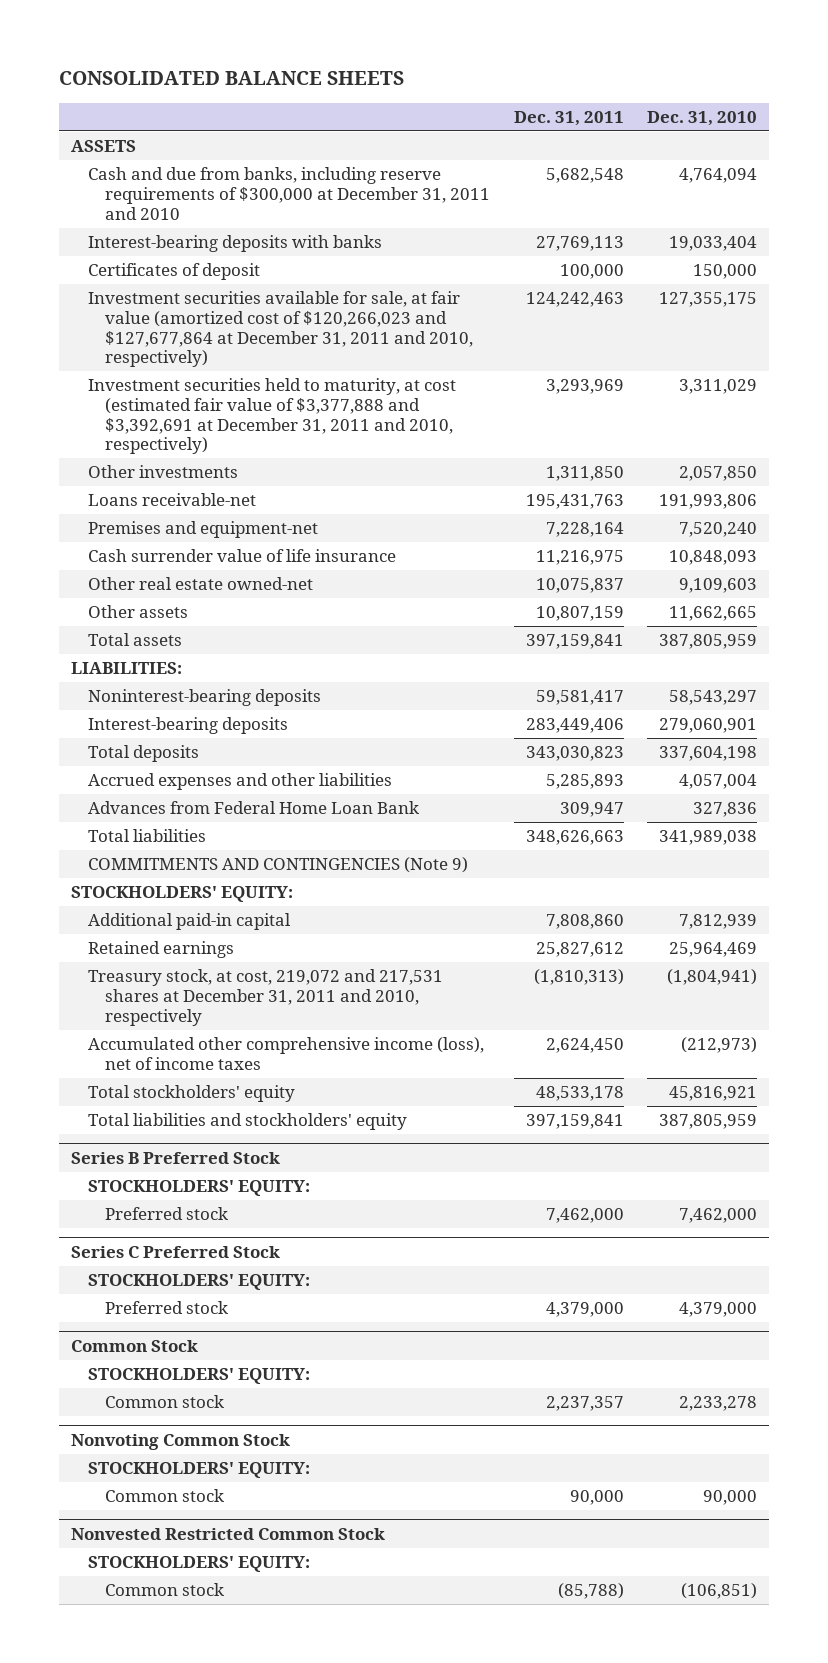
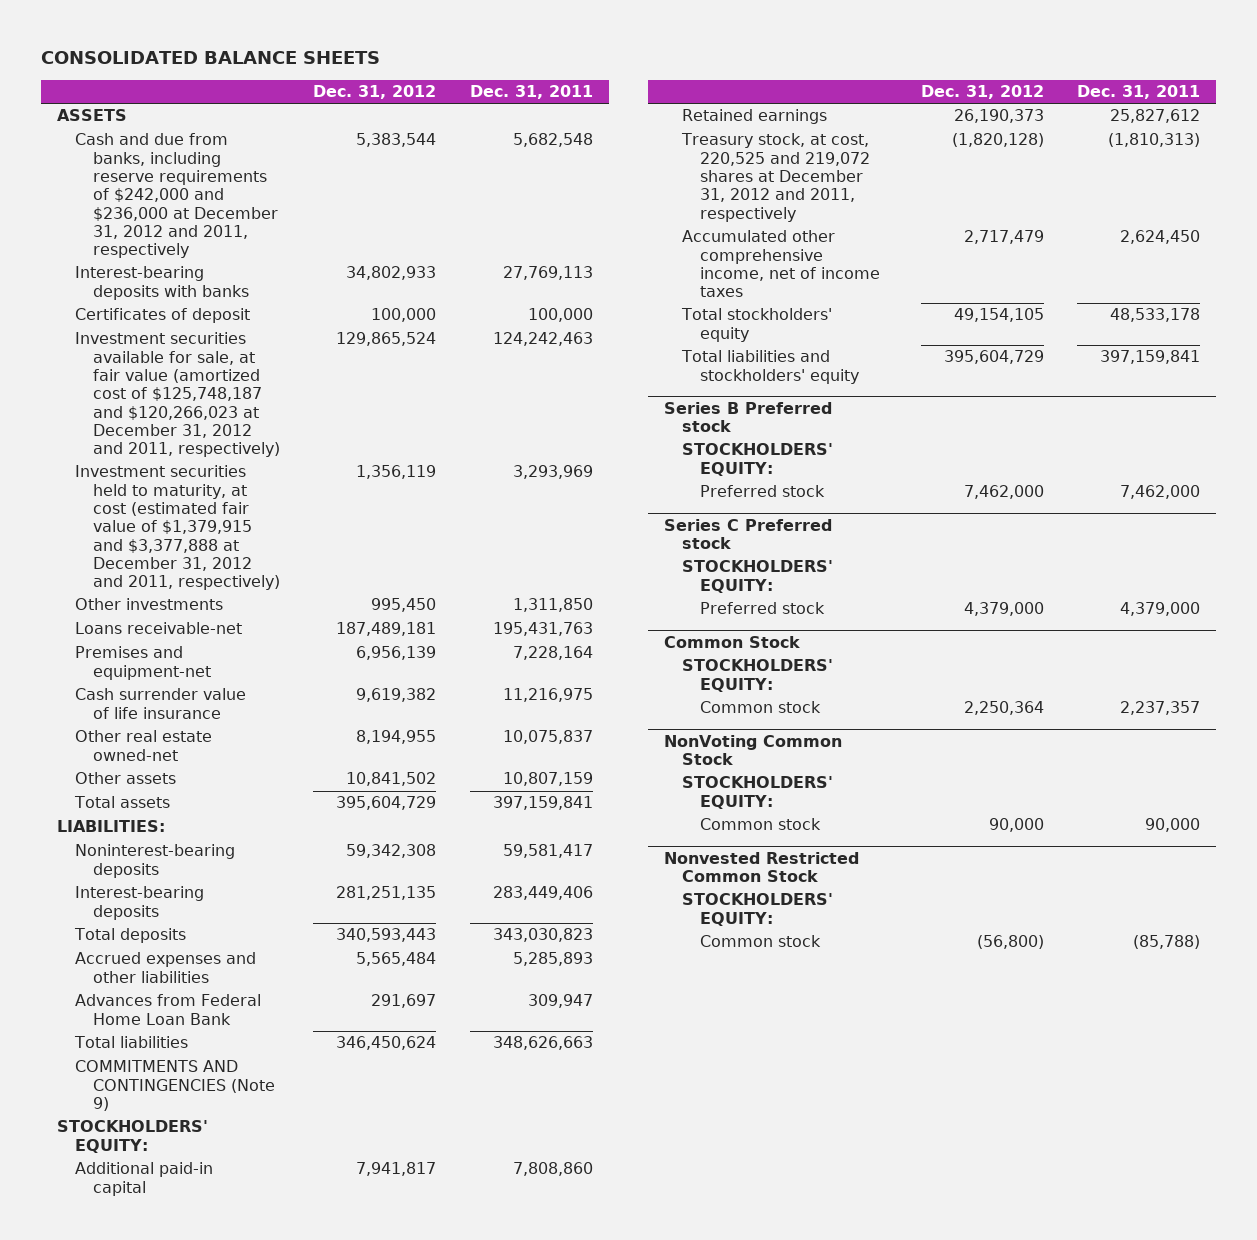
[646,110,757,126] Dec. 31, 2010 -> none
none -> [313,85,437,100] Dec. 31, 2012
[87,167,491,220] Cash and due from banks, including reserve requirements of $300,000 at December 31, 2011 and 2010 -> [75,133,279,259] Cash and due from banks, including reserve requirements of $242,000 and $236,000 at December 31, 2012 and 2011, respectively
[87,291,474,368] Investment securities available for sale, at fair value (amortized cost of $120,266,023 and $127,677,864 at December 31, 2011 and 2010, respectively) -> [75,332,281,458] Investment securities available for sale, at fair value (amortized cost of $125,748,187 and $120,266,023 at December 31, 2012 and 2011, respectively)
[87,378,456,455] Investment securities held to maturity, at cost (estimated fair value of $3,377,888 and $3,392,691 at December 31, 2011 and 2010, respectively) -> [75,465,281,591] Investment securities held to maturity, at cost (estimated fair value of $1,379,915 and $3,377,888 at December 31, 2012 and 2011, respectively)
[87,969,443,1026] Treasury stock, at cost, 219,072 and 217,531 shares at December 31, 2011 and 2010, respectively -> [681,133,871,222] Treasury stock, at cost, 220,525 and 219,072 shares at December 31, 2012 and 2011, respectively
[87,1037,484,1070] Accumulated other comprehensive income (loss), net of income taxes -> [682,230,881,298] Accumulated other comprehensive income, net of income taxes
[70,1152,280,1165] Series B Preferred Stock -> [664,401,833,432] Series B Preferred stock
[70,1246,280,1259] Series C Preferred Stock -> [664,518,833,549] Series C Preferred stock
[70,1434,290,1451] Nonvoting Common Stock -> [664,734,843,765] NonVoting Common Stock

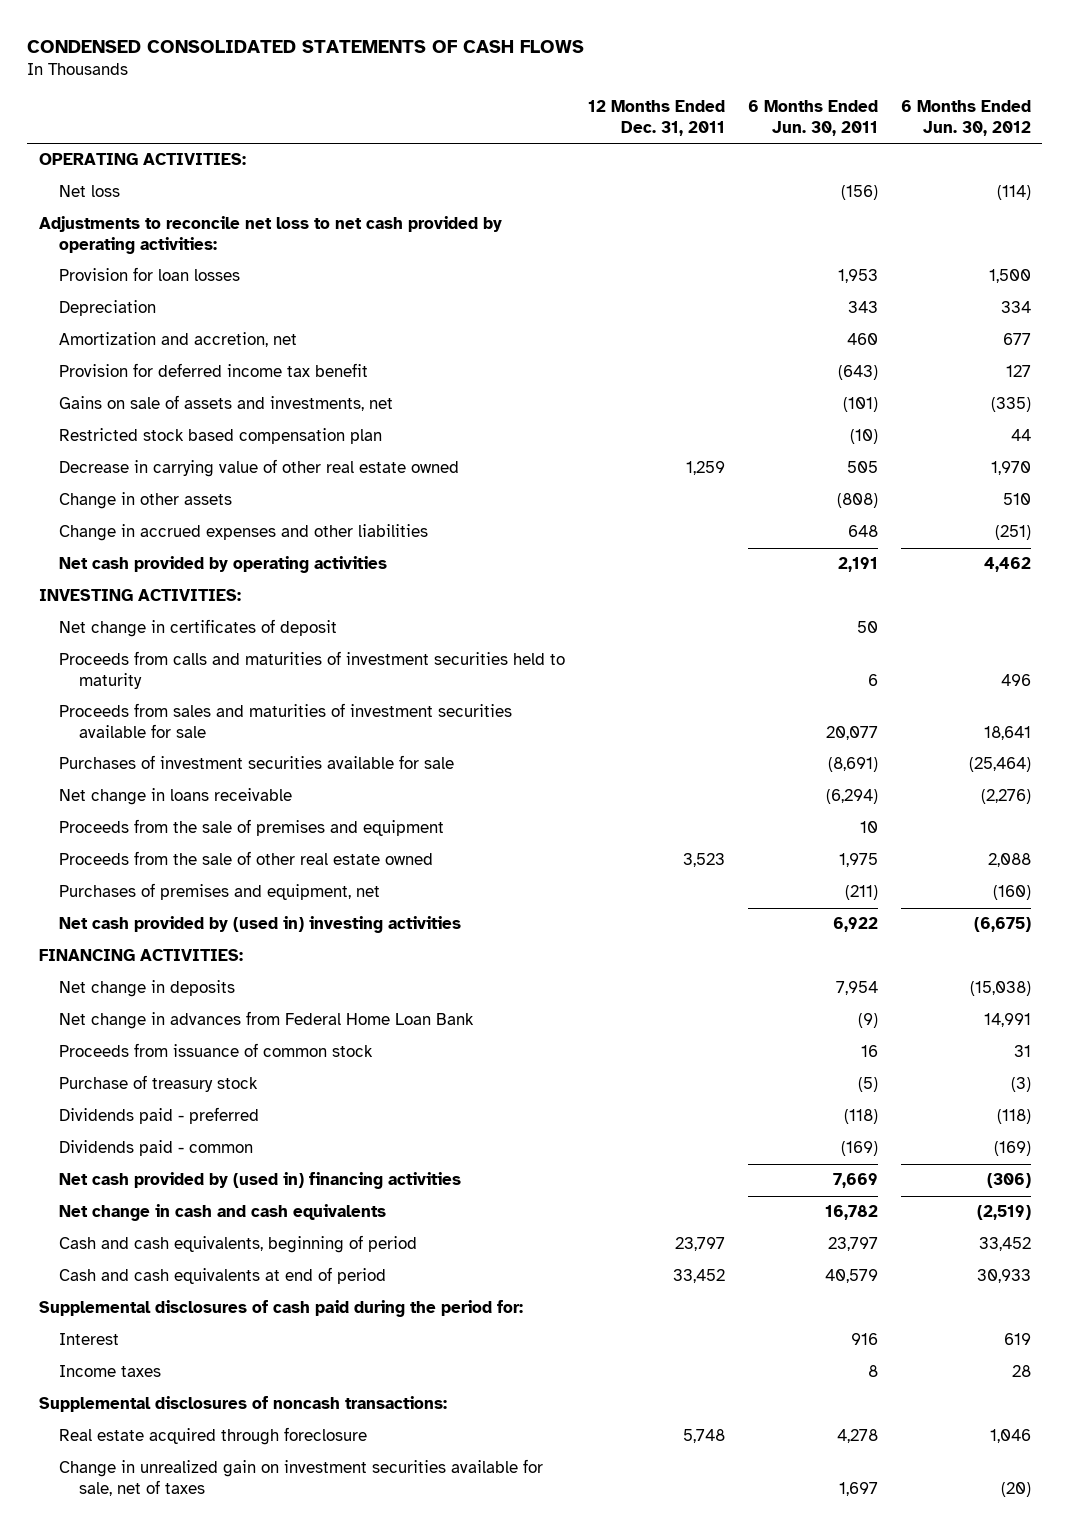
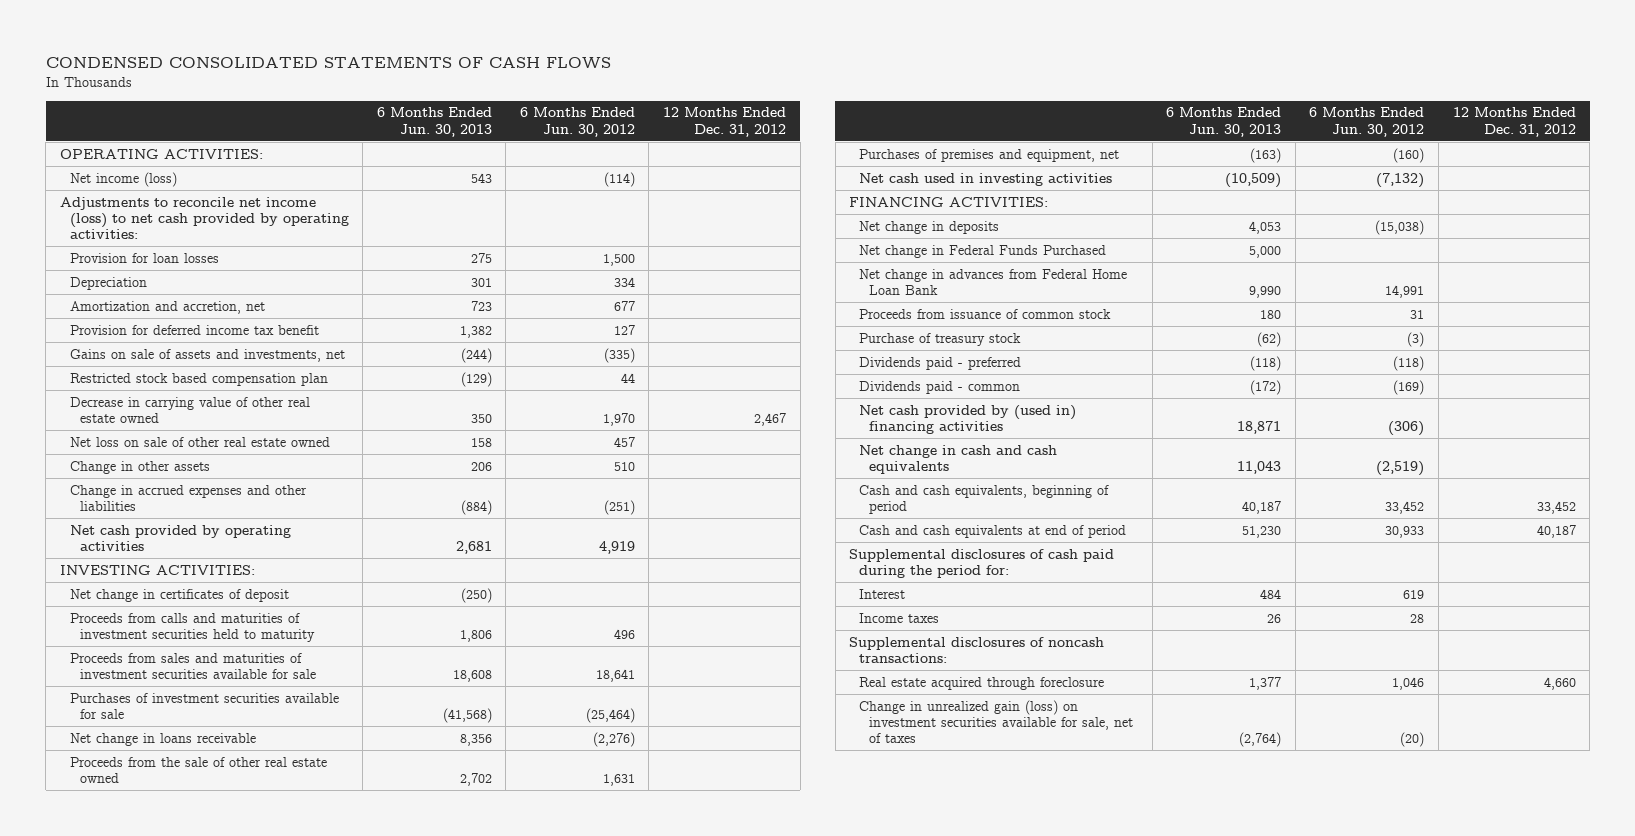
[587,100,725,136] 12 Months Ended Dec. 31, 2011 -> none
[747,100,878,136] 6 Months Ended Jun. 30, 2011 -> none
none -> [376,107,492,137] 6 Months Ended Jun. 30, 2013
none -> [662,107,786,137] 12 Months Ended Dec. 31, 2012
[58,185,120,198] Net loss -> [69,171,177,187] Net income (loss)
[38,216,502,254] Adjustments to reconcile net loss to net cash provided by operating activities: -> [59,196,349,240] Adjustments to reconcile net income (loss) to net cash provided by operating activities:
none -> [69,436,330,447] Net loss on sale of other real estate owned
[983,557,1031,573] 4,462 -> [598,541,635,555] 4,919
[58,819,444,837] Proceeds from the sale of premises and equipment -> none
[987,853,1031,868] 2,088 -> [602,774,635,787] 1,631
[58,916,461,934] Net cash provided by (used in) investing activities -> [859,172,1113,186] Net cash used in investing activities
[973,917,1031,933] (6,675) -> [1376,172,1425,188] (7,132)
none -> [859,244,1107,258] Net change in Federal Funds Purchased
[58,1459,543,1496] Change in unrealized gain on investment securities available for sale, net of taxes -> [859,699,1134,744] Change in unrealized gain (loss) on investment securities available for sale, net of taxes

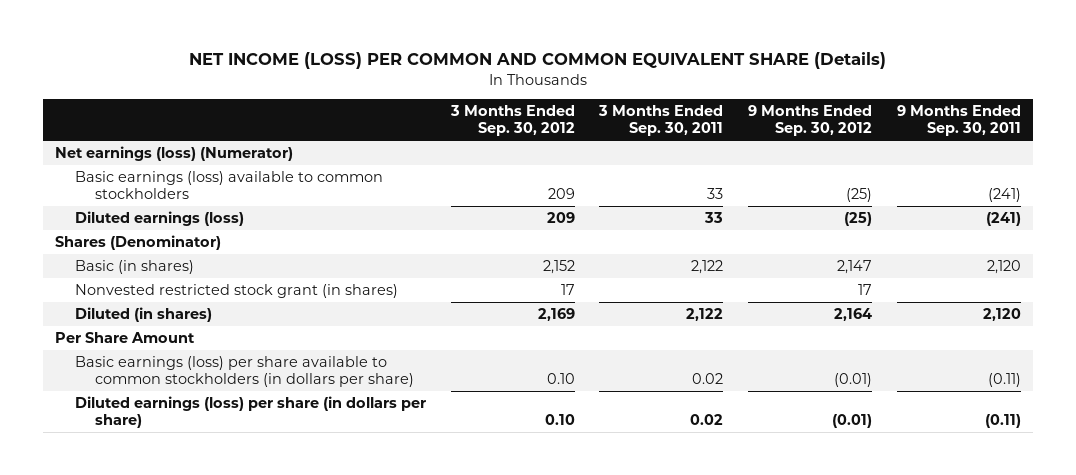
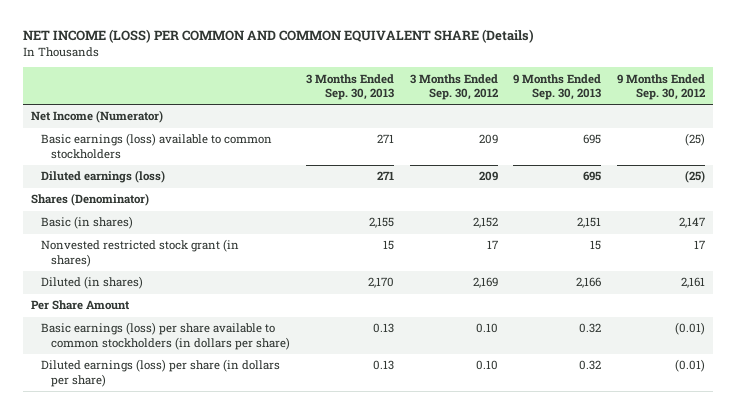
[598,105,724,136] 3 Months Ended Sep. 30, 2011 -> none
[896,105,1021,136] 9 Months Ended Sep. 30, 2011 -> none
none -> [305,73,394,100] 3 Months Ended Sep. 30, 2013
none -> [513,73,602,100] 9 Months Ended Sep. 30, 2013
[55,146,294,162] Net earnings (loss) (Numerator) -> [30,110,163,124] Net Income (Numerator)
[833,308,872,322] 2,164 -> [681,277,706,289] 2,161

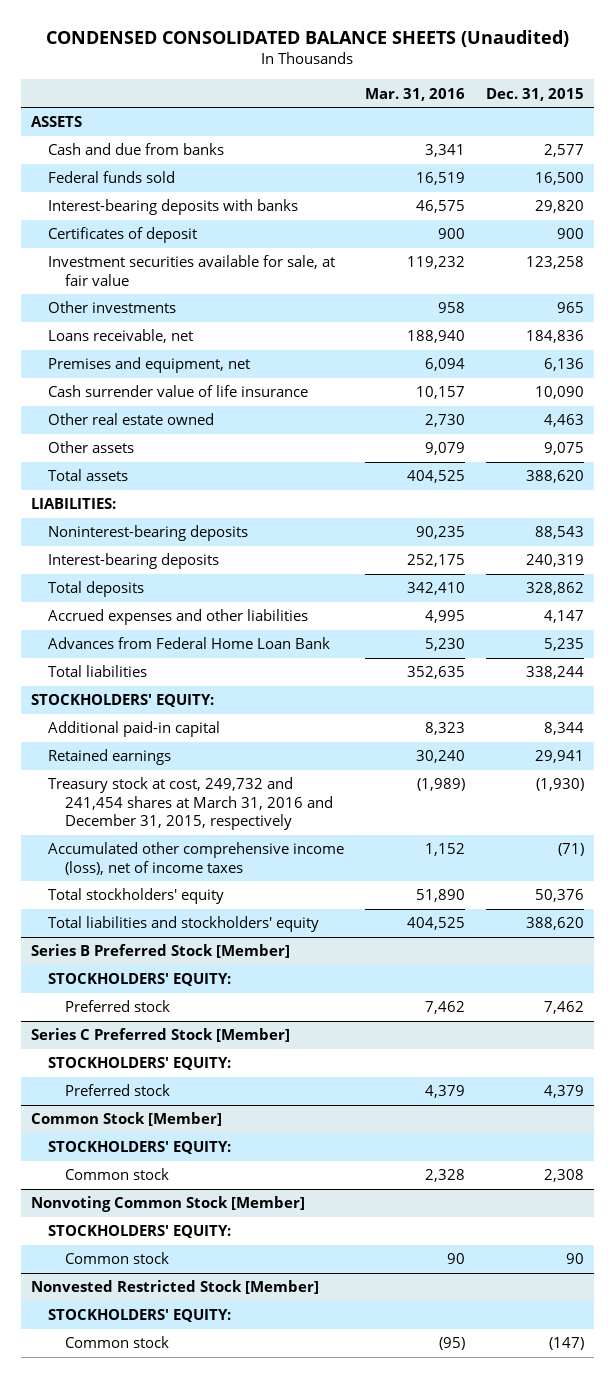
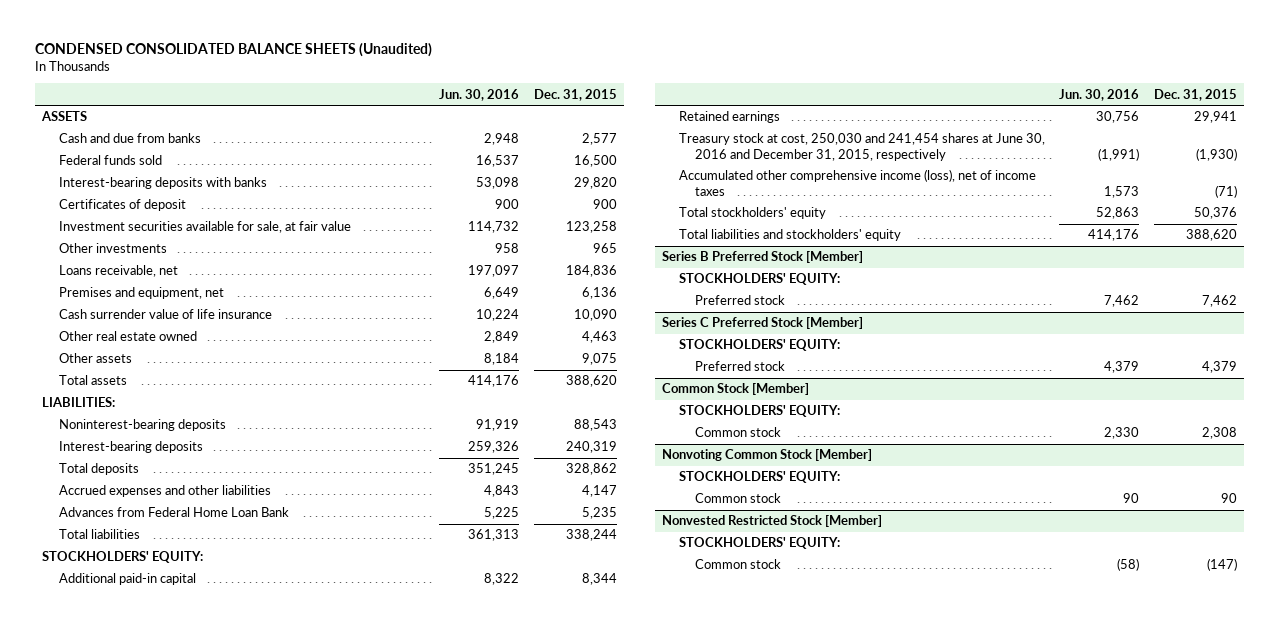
[364,87,465,101] Mar. 31, 2016 -> none
none -> [439,88,520,101] Jun. 30, 2016
[47,777,333,831] Treasury stock at cost, 249,732 and 241,454 shares at March 31, 2016 and December 31, 2015, respectively -> [678,133,1045,161] Treasury stock at cost, 250,030 and 241,454 shares at June 30, 2016 and December 31, 2015, respectively

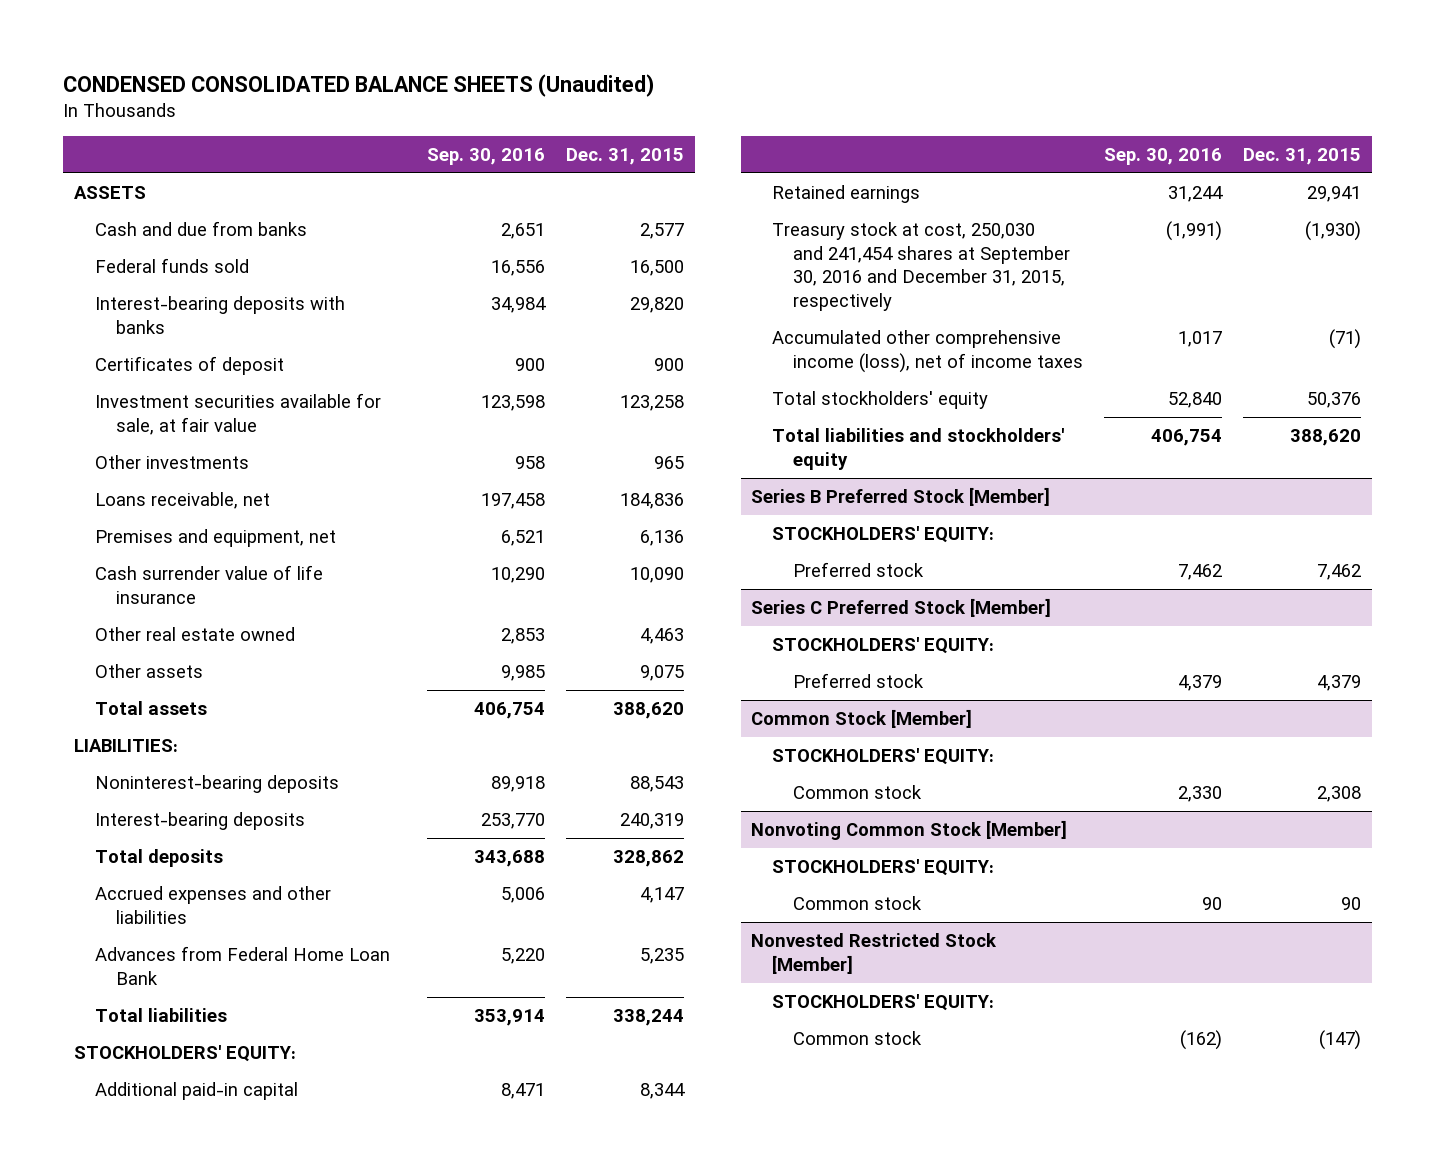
[439,88,520,101] Jun. 30, 2016 -> none
none -> [427,147,546,165] Sep. 30, 2016
[678,133,1045,161] Treasury stock at cost, 250,030 and 241,454 shares at June 30, 2016 and December 31, 2015, respectively -> [772,222,1071,312] Treasury stock at cost, 250,030 and 241,454 shares at September 30, 2016 and December 31, 2015, respectively

